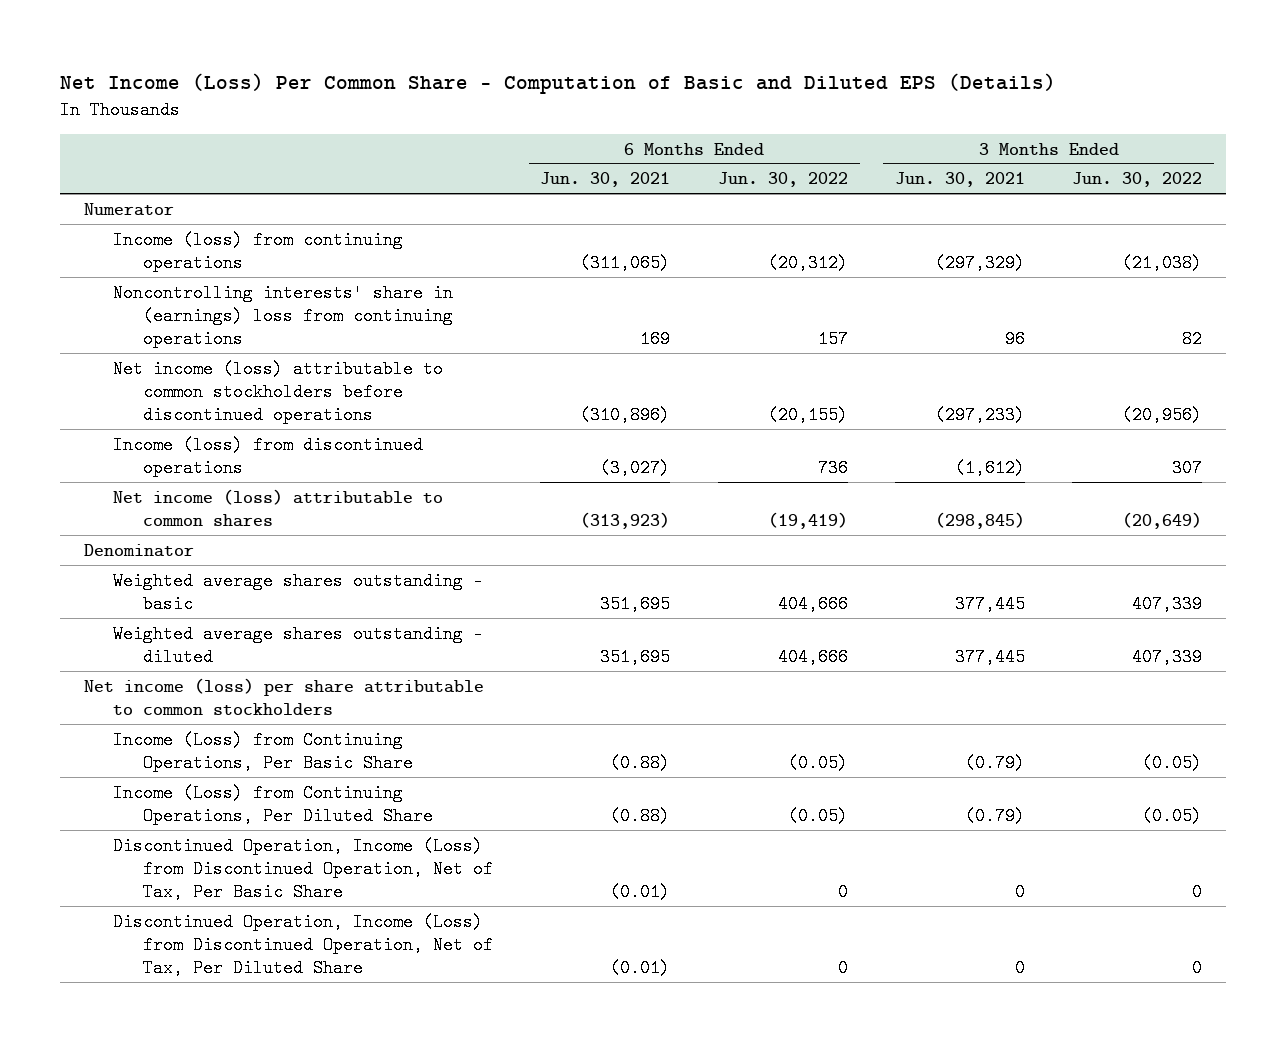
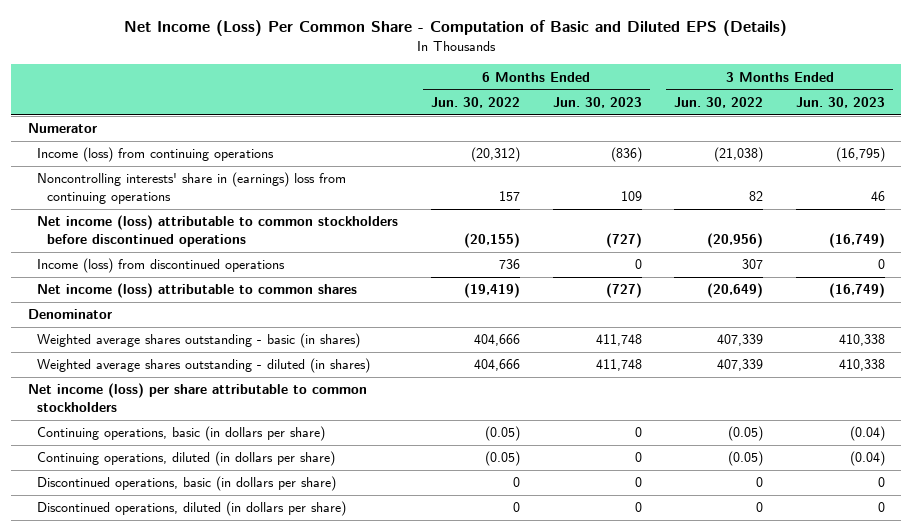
[540,172,671,188] Jun. 30, 2021 -> none
[895,172,1026,188] Jun. 30, 2021 -> none
none -> [552,96,642,108] Jun. 30, 2023
none -> [796,96,886,108] Jun. 30, 2023
[113,571,484,613] Weighted average shares outstanding - basic -> [37,333,361,349] Weighted average shares outstanding - basic (in shares)
[113,624,484,666] Weighted average shares outstanding - diluted -> [37,358,371,374] Weighted average shares outstanding - diluted (in shares)
[113,730,414,772] Income (Loss) from Continuing Operations, Per Basic Share -> [37,426,326,442] Continuing operations, basic (in dollars per share)
[113,783,434,825] Income (Loss) from Continuing Operations, Per Diluted Share -> [37,451,336,467] Continuing operations, diluted (in dollars per share)
[113,836,494,901] Discontinued Operation, Income (Loss) from Discontinued Operation, Net of Tax, Per Basic Share -> [37,476,337,492] Discontinued operations, basic (in dollars per share)
[113,912,494,977] Discontinued Operation, Income (Loss) from Discontinued Operation, Net of Tax, Per Diluted Share -> [37,501,347,517] Discontinued operations, diluted (in dollars per share)

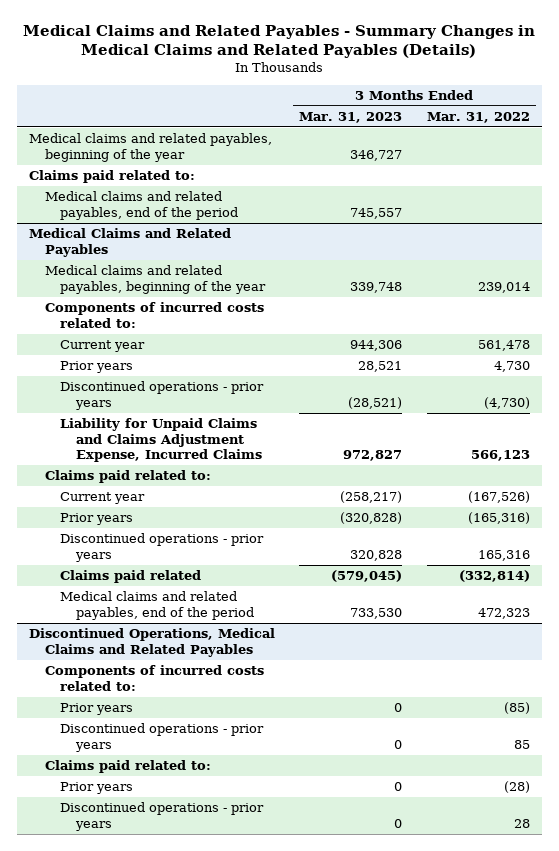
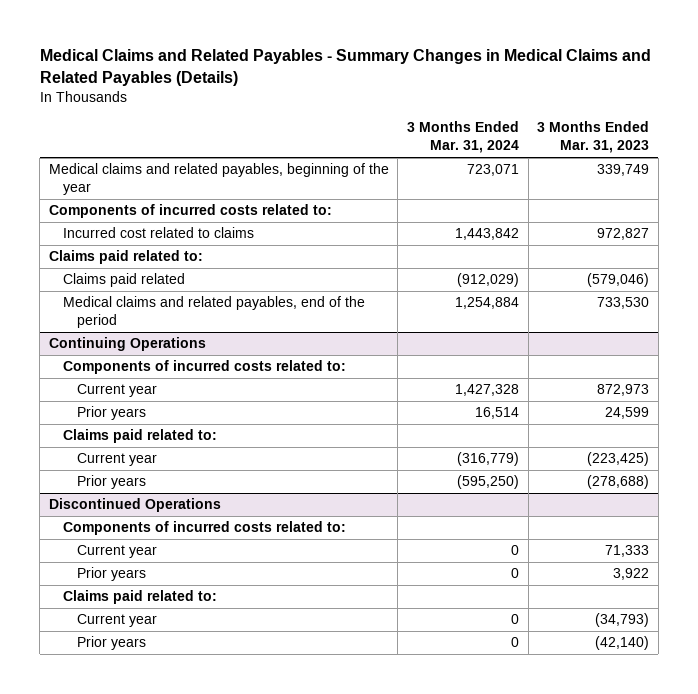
[426,111,530,123] Mar. 31, 2022 -> none
none -> [407,121,520,154] 3 Months Ended Mar. 31, 2024
[28,170,195,184] Claims paid related to: -> none
[44,191,239,220] Medical claims and related payables, end of the period -> none
[28,228,231,257] Medical Claims and Related Payables -> none
[44,265,267,294] Medical claims and related payables, beginning of the year -> none
[350,149,403,161] 346,727 -> [597,164,650,177] 339,749
[60,340,146,353] Current year -> none
[60,361,134,374] Prior years -> none
[60,381,265,410] Discontinued operations - prior years -> none
[60,418,263,463] Liability for Unpaid Claims and Claims Adjustment Expense, Incurred Claims -> [62,227,254,239] Incurred cost related to claims
[60,492,146,505] Current year -> none
[60,513,134,526] Prior years -> none
[60,533,265,562] Discontinued operations - prior years -> none
[331,570,403,583] (579,045) -> [587,273,650,288] (579,046)
[28,628,275,657] Discontinued Operations, Medical Claims and Related Payables -> none
none -> [48,337,206,352] Continuing Operations
[60,723,265,752] Discontinued operations - prior years -> none
none -> [76,384,157,398] Current year
[394,703,403,713] 0 -> [605,407,650,420] 24,599
none -> [76,453,157,467] Current year
[394,782,403,792] 0 -> [587,475,650,490] (278,688)
none -> [48,498,221,513] Discontinued Operations
none -> [62,521,346,536] Components of incurred costs related to:
none -> [76,545,157,559] Current year
none -> [76,567,146,582] Prior years
none -> [62,590,217,605] Claims paid related to:
none -> [76,614,157,628] Current year
[60,802,265,831] Discontinued operations - prior years -> [76,636,146,651] Prior years
[394,818,403,828] 0 -> [595,636,650,651] (42,140)

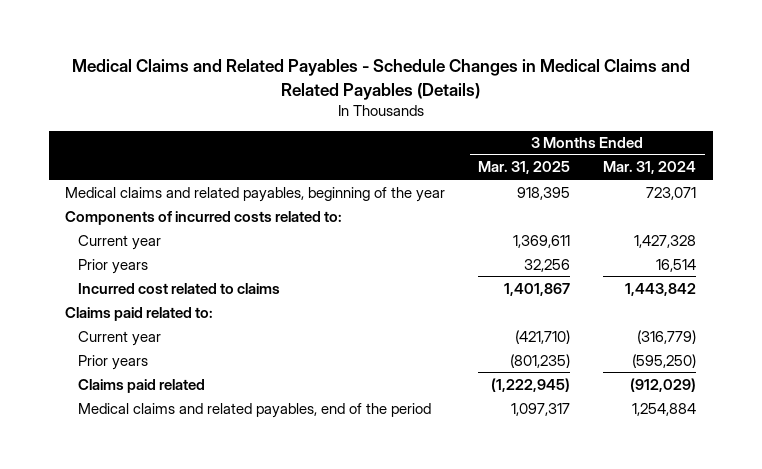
[39,49,651,87] Medical Claims and Related Payables - Summary Changes in Medical Claims and Related Payables (Details) -> [71,59,690,100] Medical Claims and Related Payables - Schedule Changes in Medical Claims and Related Payables (Details)
[537,121,650,154] 3 Months Ended Mar. 31, 2023 -> none
none -> [478,161,571,175] Mar. 31, 2025
[48,250,203,265] Claims paid related to: -> none
[48,337,206,352] Continuing Operations -> none
[62,360,346,375] Components of incurred costs related to: -> none
[62,227,254,239] Incurred cost related to claims -> [78,282,281,294] Incurred cost related to claims
[48,498,221,513] Discontinued Operations -> none
[62,521,346,536] Components of incurred costs related to: -> none
[76,545,157,559] Current year -> none
[76,567,146,582] Prior years -> none
[62,590,217,605] Claims paid related to: -> none
[76,614,157,628] Current year -> none
[76,636,146,651] Prior years -> none
[62,273,185,288] Claims paid related -> [78,378,206,393] Claims paid related
[62,296,365,329] Medical claims and related payables, end of the period -> [78,402,432,418] Medical claims and related payables, end of the period

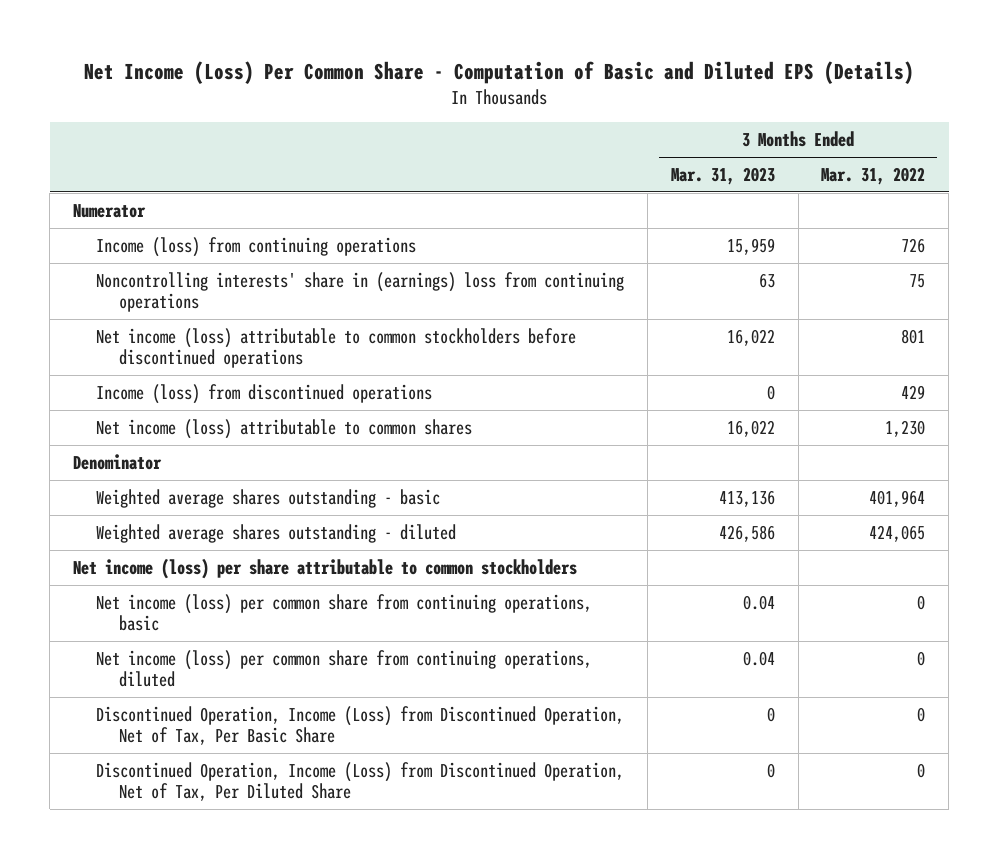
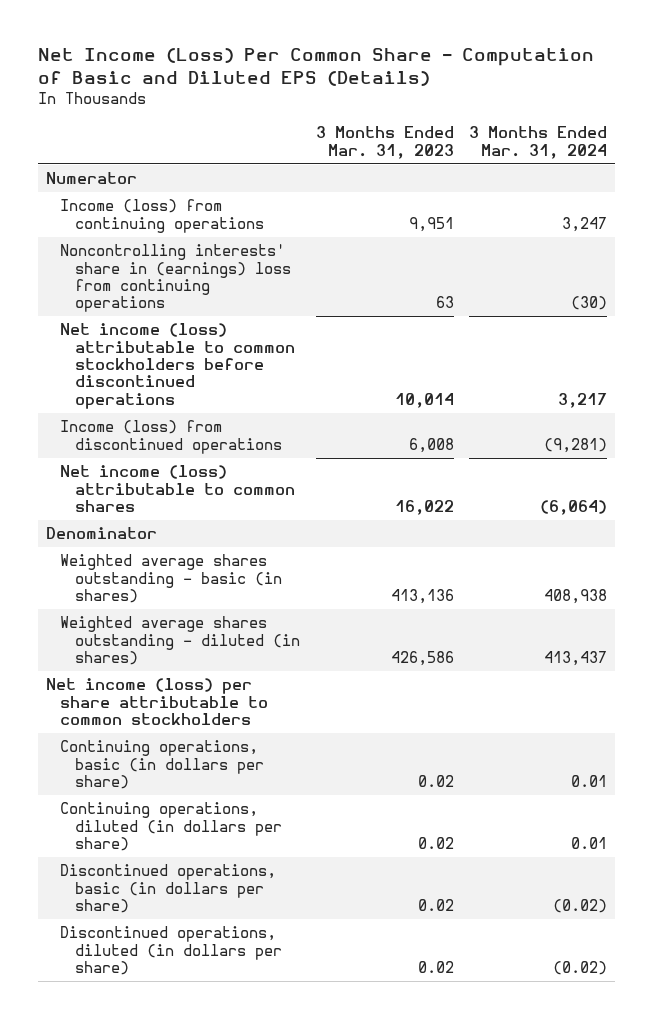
[821,167,926,186] Mar. 31, 2022 -> none
none -> [469,126,608,159] 3 Months Ended Mar. 31, 2024
[726,237,775,255] 15,959 -> [408,216,454,232] 9,951
[726,328,775,346] 16,022 -> [394,392,454,408] 10,014
[766,384,775,400] 0 -> [408,437,454,453] 6,008
[96,488,441,508] Weighted average shares outstanding - basic -> [60,554,283,603] Weighted average shares outstanding - basic (in shares)
[96,523,457,543] Weighted average shares outstanding - diluted -> [60,616,301,665] Weighted average shares outstanding - diluted (in shares)
[96,593,593,632] Net income (loss) per common share from continuing operations, basic -> [60,740,265,789] Continuing operations, basic (in dollars per share)
[742,594,775,610] 0.04 -> [417,774,454,787] 0.02
[96,649,593,688] Net income (loss) per common share from continuing operations, diluted -> [60,802,283,851] Continuing operations, diluted (in dollars per share)
[742,650,775,666] 0.04 -> [417,836,454,849] 0.02
[96,705,625,746] Discontinued Operation, Income (Loss) from Discontinued Operation, Net of Tax, Per Basic Share -> [60,864,277,913] Discontinued operations, basic (in dollars per share)
[766,706,775,722] 0 -> [417,898,454,911] 0.02
[96,761,625,802] Discontinued Operation, Income (Loss) from Discontinued Operation, Net of Tax, Per Diluted Share -> [60,926,283,975] Discontinued operations, diluted (in dollars per share)
[766,762,775,778] 0 -> [417,960,454,973] 0.02

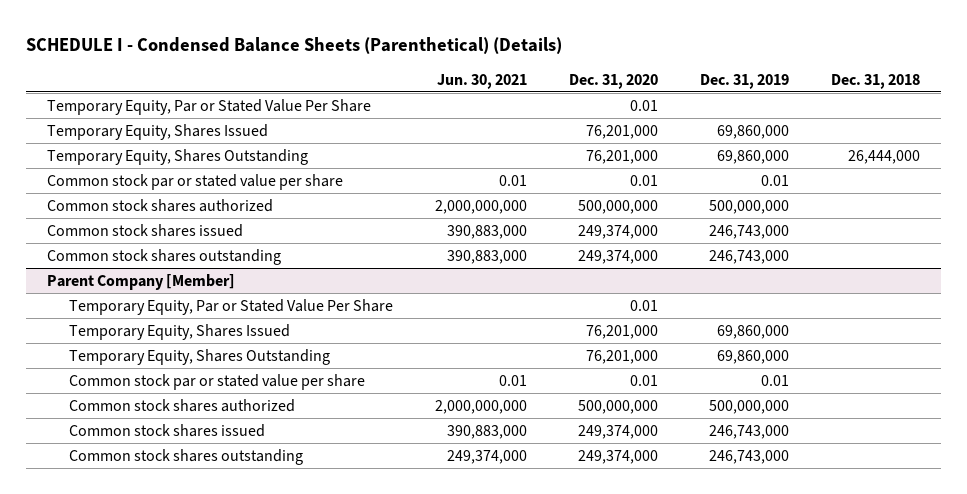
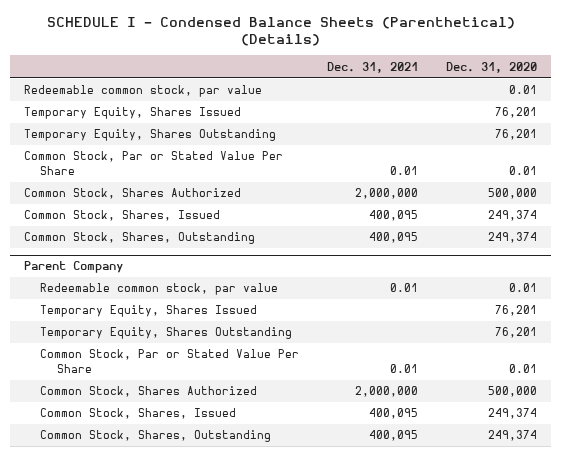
[436,73,527,89] Jun. 30, 2021 -> none
[700,73,790,89] Dec. 31, 2019 -> none
[831,73,921,89] Dec. 31, 2018 -> none
none -> [327,61,419,73] Dec. 31, 2021
[46,98,371,115] Temporary Equity, Par or Stated Value Per Share -> [23,85,262,98] Redeemable common stock, par value
[585,124,658,139] 76,201,000 -> [495,107,538,119] 76,201
[585,149,658,164] 76,201,000 -> [495,129,538,141] 76,201
[46,173,343,190] Common stock par or stated value per share -> [23,151,283,175] Common Stock, Par or Stated Value Per Share
[46,198,273,212] Common stock shares authorized -> [23,188,241,200] Common Stock, Shares Authorized
[577,199,658,214] 500,000,000 -> [488,188,538,200] 500,000
[46,223,243,237] Common stock shares issued -> [23,210,220,222] Common Stock, Shares, Issued
[577,224,658,239] 249,374,000 -> [488,210,538,222] 249,374
[46,248,281,265] Common stock shares outstanding -> [23,232,255,245] Common Stock, Shares, Outstanding
[577,249,658,264] 249,374,000 -> [488,232,538,244] 249,374
[46,273,235,290] Parent Company [Member] -> [23,261,123,274] Parent Company
[68,298,393,315] Temporary Equity, Par or Stated Value Per Share -> [40,283,279,296] Redeemable common stock, par value
[585,324,658,339] 76,201,000 -> [495,305,538,317] 76,201
[585,349,658,364] 76,201,000 -> [495,327,538,339] 76,201
[68,373,365,390] Common stock par or stated value per share -> [40,349,300,373] Common Stock, Par or Stated Value Per Share
[68,398,295,412] Common stock shares authorized -> [40,386,258,398] Common Stock, Shares Authorized
[577,399,658,414] 500,000,000 -> [488,386,538,398] 500,000
[68,423,265,437] Common stock shares issued -> [40,408,237,420] Common Stock, Shares, Issued
[577,424,658,439] 249,374,000 -> [488,408,538,420] 249,374
[68,448,303,465] Common stock shares outstanding -> [40,430,272,443] Common Stock, Shares, Outstanding
[577,449,658,464] 249,374,000 -> [488,430,538,442] 249,374

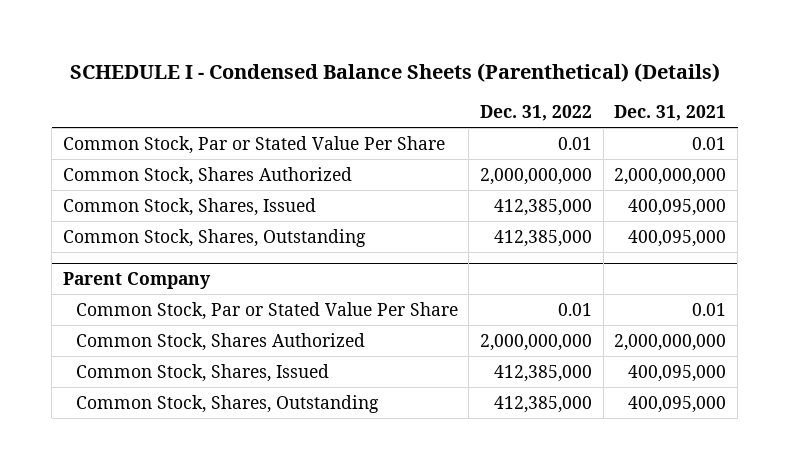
[446,61,538,73] Dec. 31, 2020 -> none
none -> [480,105,593,122] Dec. 31, 2022
[23,85,262,98] Redeemable common stock, par value -> none
[23,107,241,120] Temporary Equity, Shares Issued -> none
[23,129,276,142] Temporary Equity, Shares Outstanding -> none
[355,188,419,200] 2,000,000 -> [614,167,727,185] 2,000,000,000
[369,210,419,222] 400,095 -> [628,198,727,216] 400,095,000
[369,232,419,244] 400,095 -> [628,229,727,247] 400,095,000
[40,283,279,296] Redeemable common stock, par value -> none
[40,305,258,318] Temporary Equity, Shares Issued -> none
[40,327,293,340] Temporary Equity, Shares Outstanding -> none
[355,386,419,398] 2,000,000 -> [614,333,727,351] 2,000,000,000
[369,408,419,420] 400,095 -> [628,364,727,382] 400,095,000
[369,430,419,442] 400,095 -> [628,395,727,413] 400,095,000

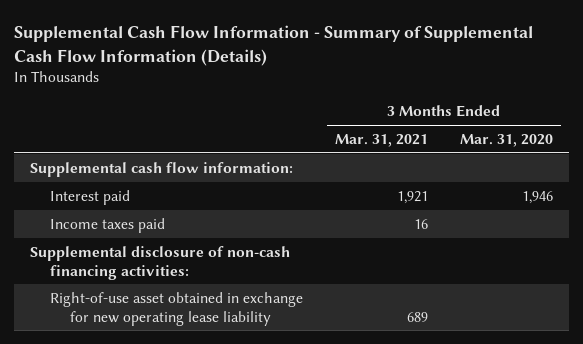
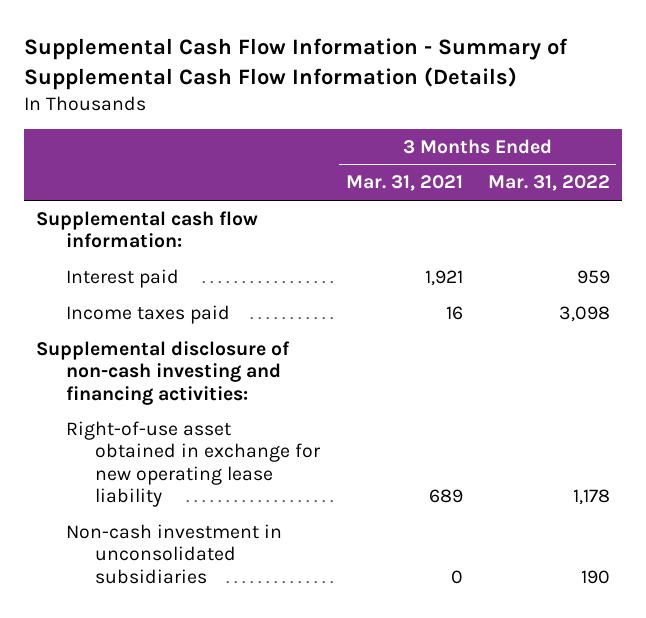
[459,133,553,147] Mar. 31, 2020 -> none
none -> [487,175,610,192] Mar. 31, 2022
[30,245,291,280] Supplemental disclosure of non-cash financing activities: -> [36,340,291,405] Supplemental disclosure of non-cash investing and financing activities:
none -> [65,523,282,584] Non-cash investment in unconsolidated subsidiaries

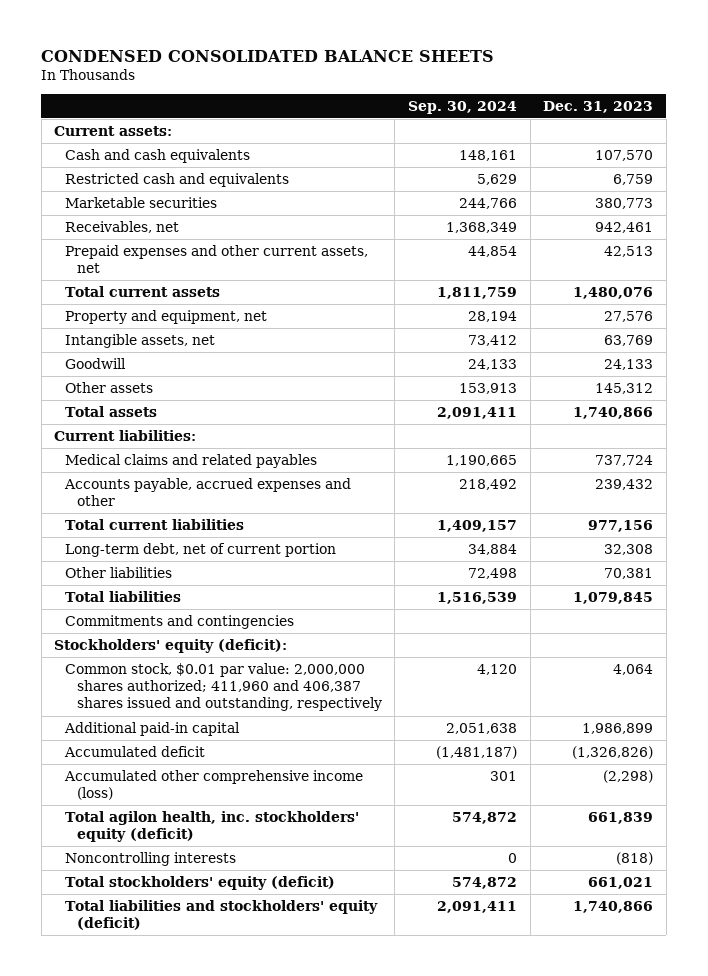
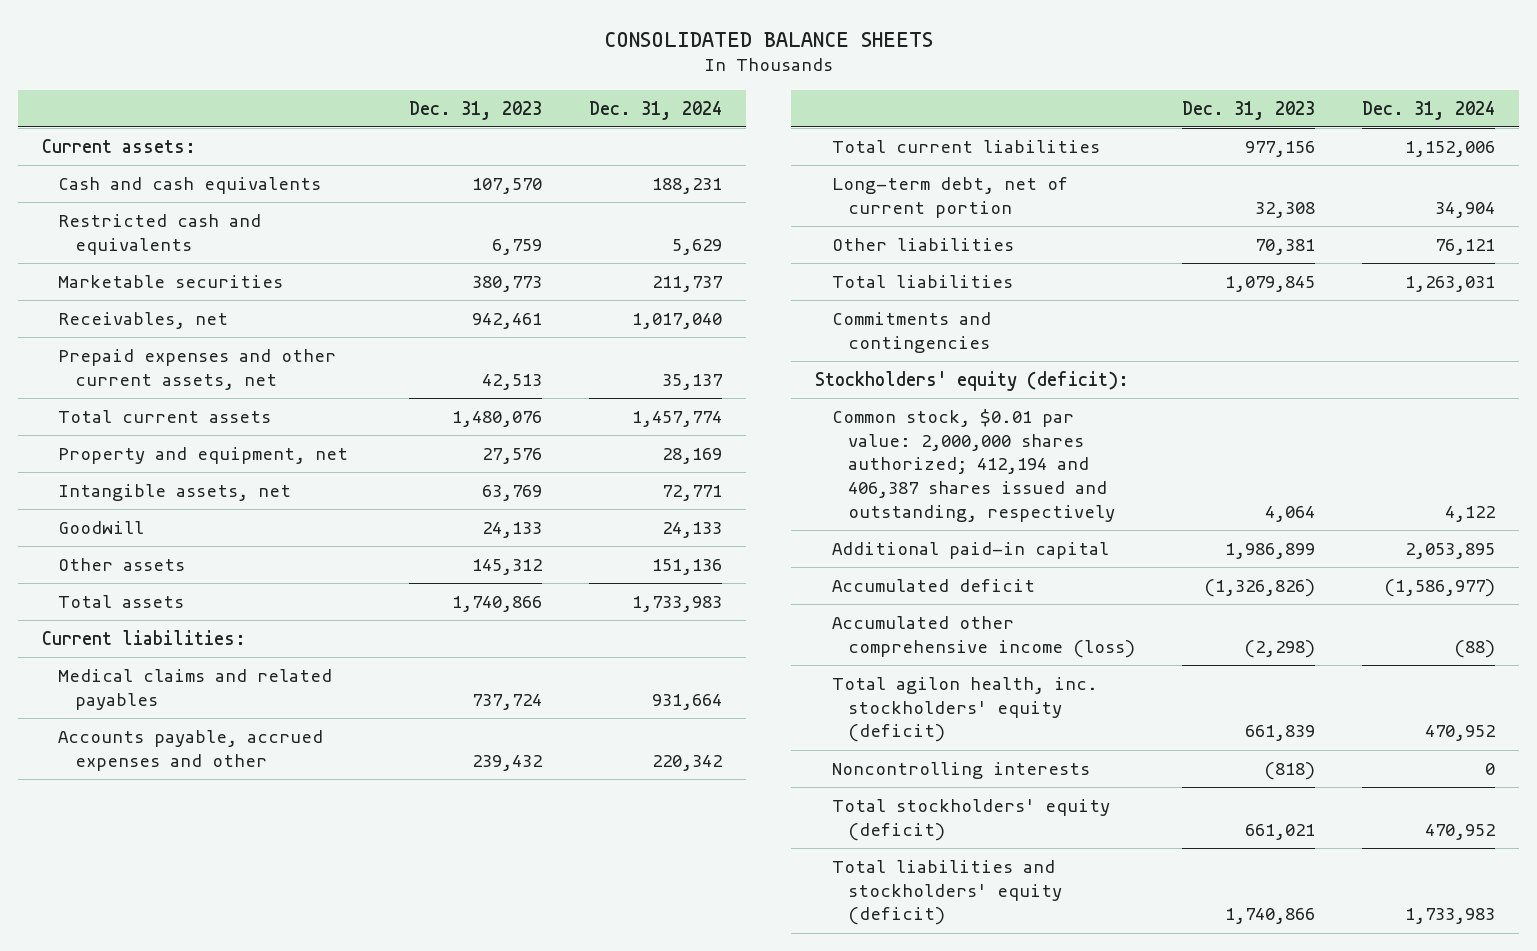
[41,50,495,63] CONDENSED CONSOLIDATED BALANCE SHEETS -> [603,31,933,47] CONSOLIDATED BALANCE SHEETS
[407,100,517,114] Sep. 30, 2024 -> none
none -> [589,100,723,120] Dec. 31, 2024
[65,663,382,712] Common stock, $0.01 par value: 2,000,000 shares authorized; 411,960 and 406,387 shares issued and outstanding, respectively -> [831,408,1116,522] Common stock, $0.01 par value: 2,000,000 shares authorized; 412,194 and 406,387 shares issued and outstanding, respectively

